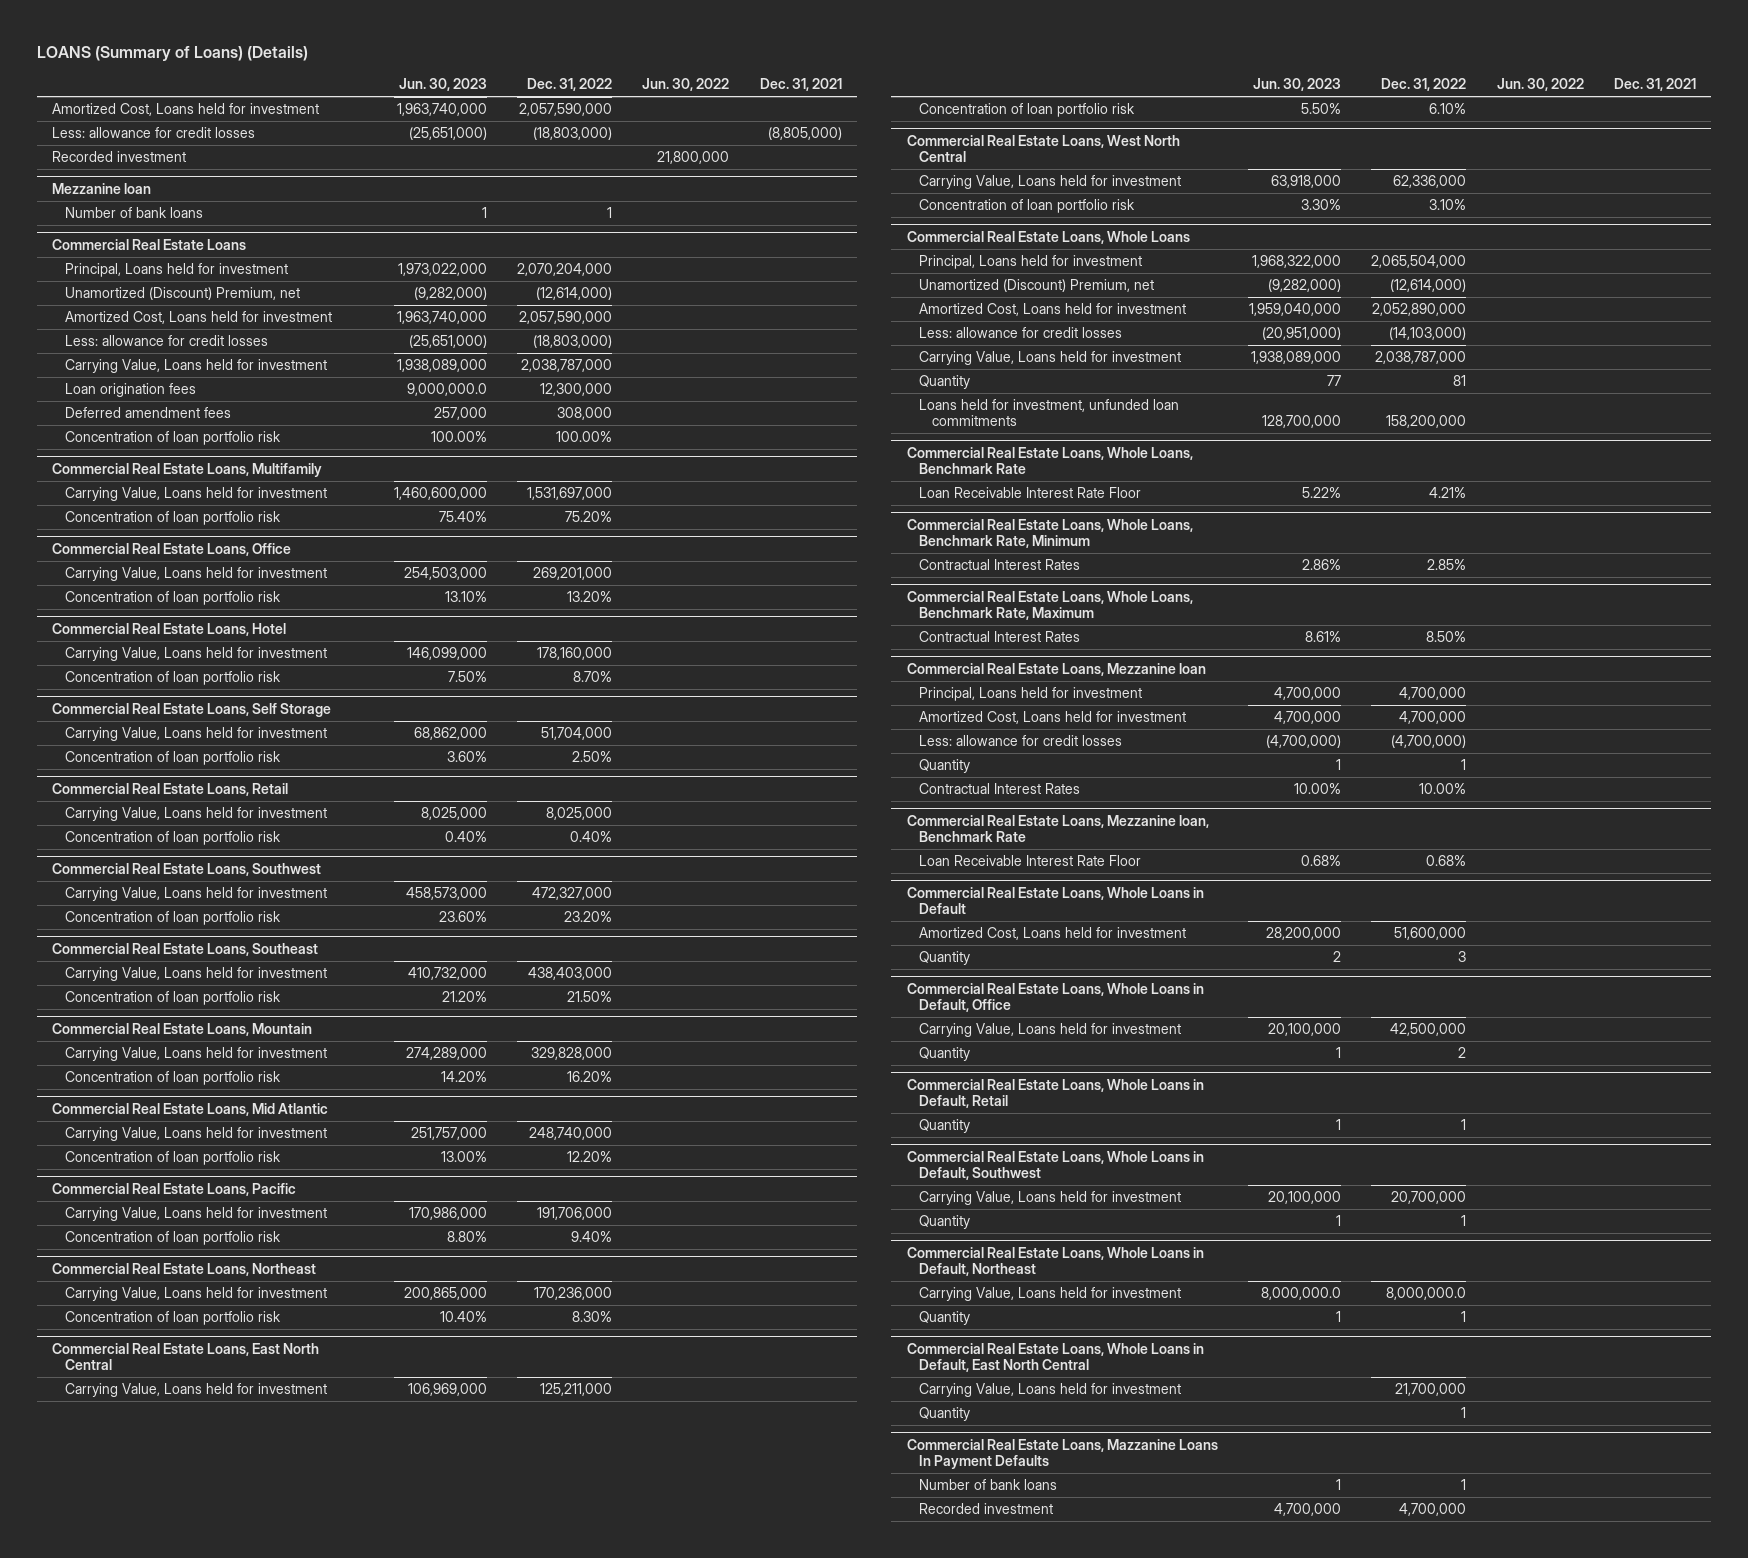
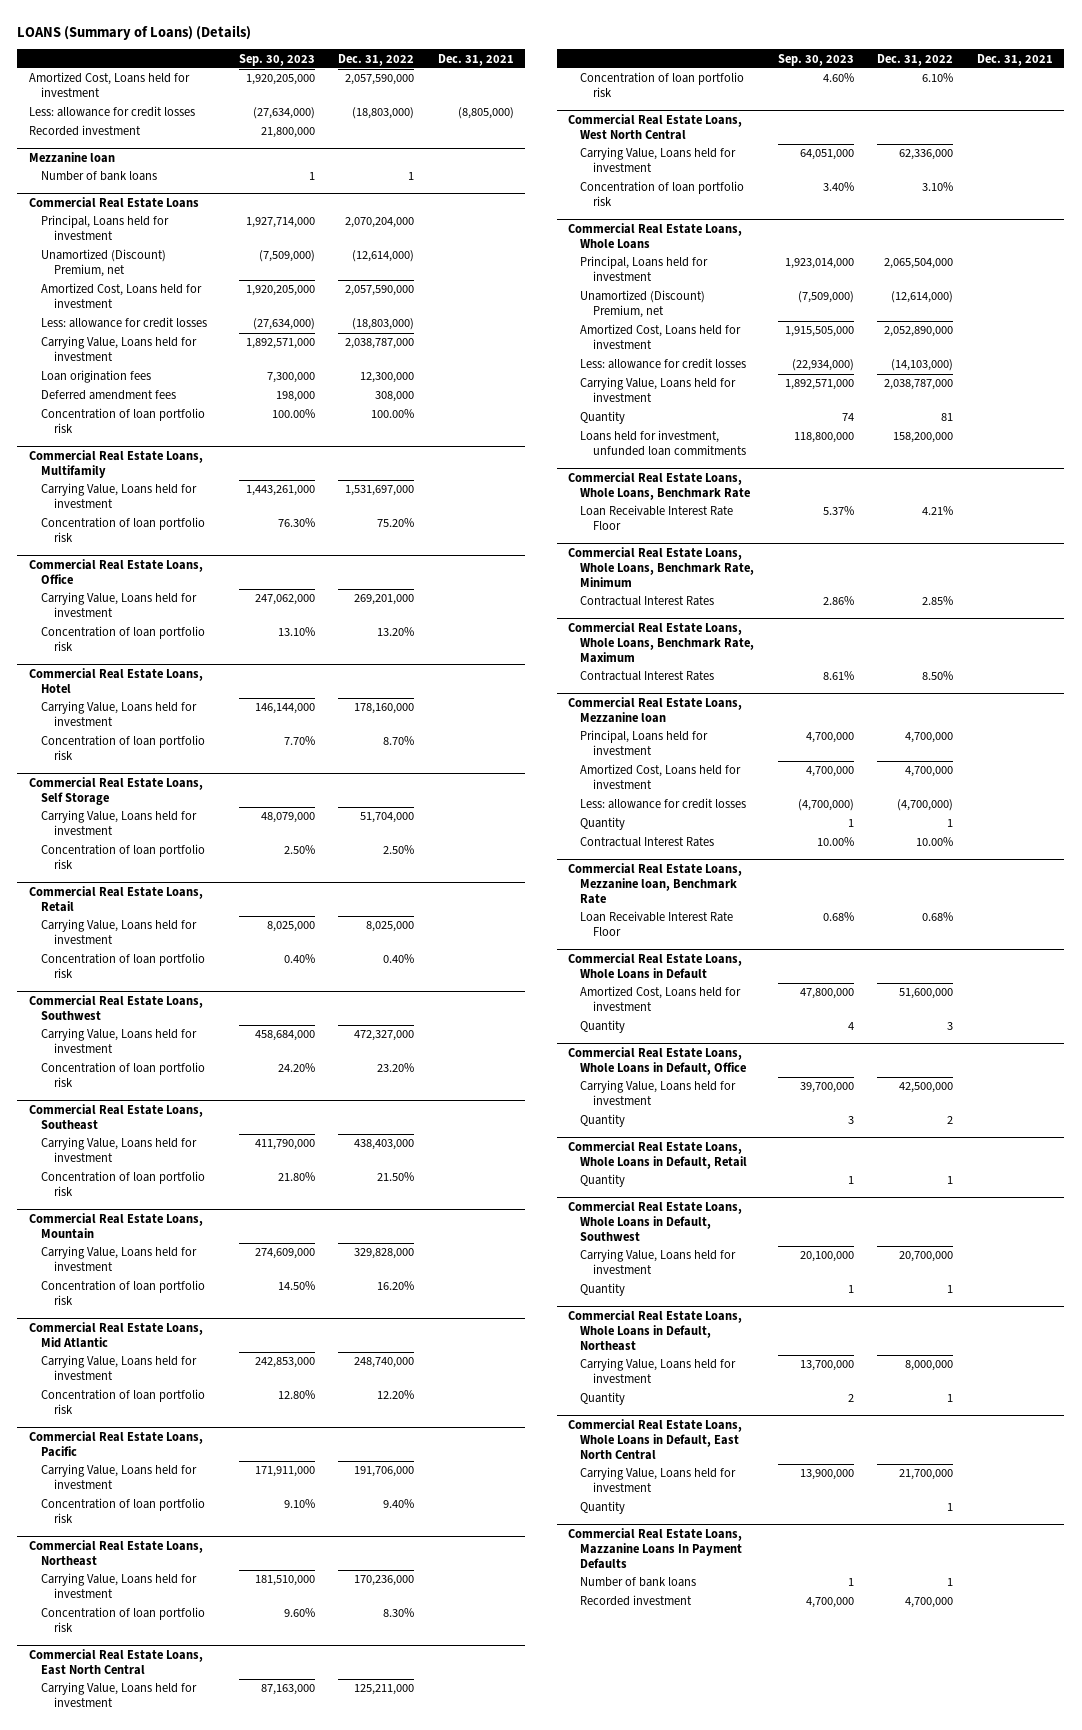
[398,78,487,92] Jun. 30, 2023 -> none
[642,78,730,92] Jun. 30, 2022 -> none
none -> [238,53,315,66] Sep. 30, 2023
[1386,1287,1467,1301] 8,000,000.0 -> [905,1360,954,1372] 8,000,000

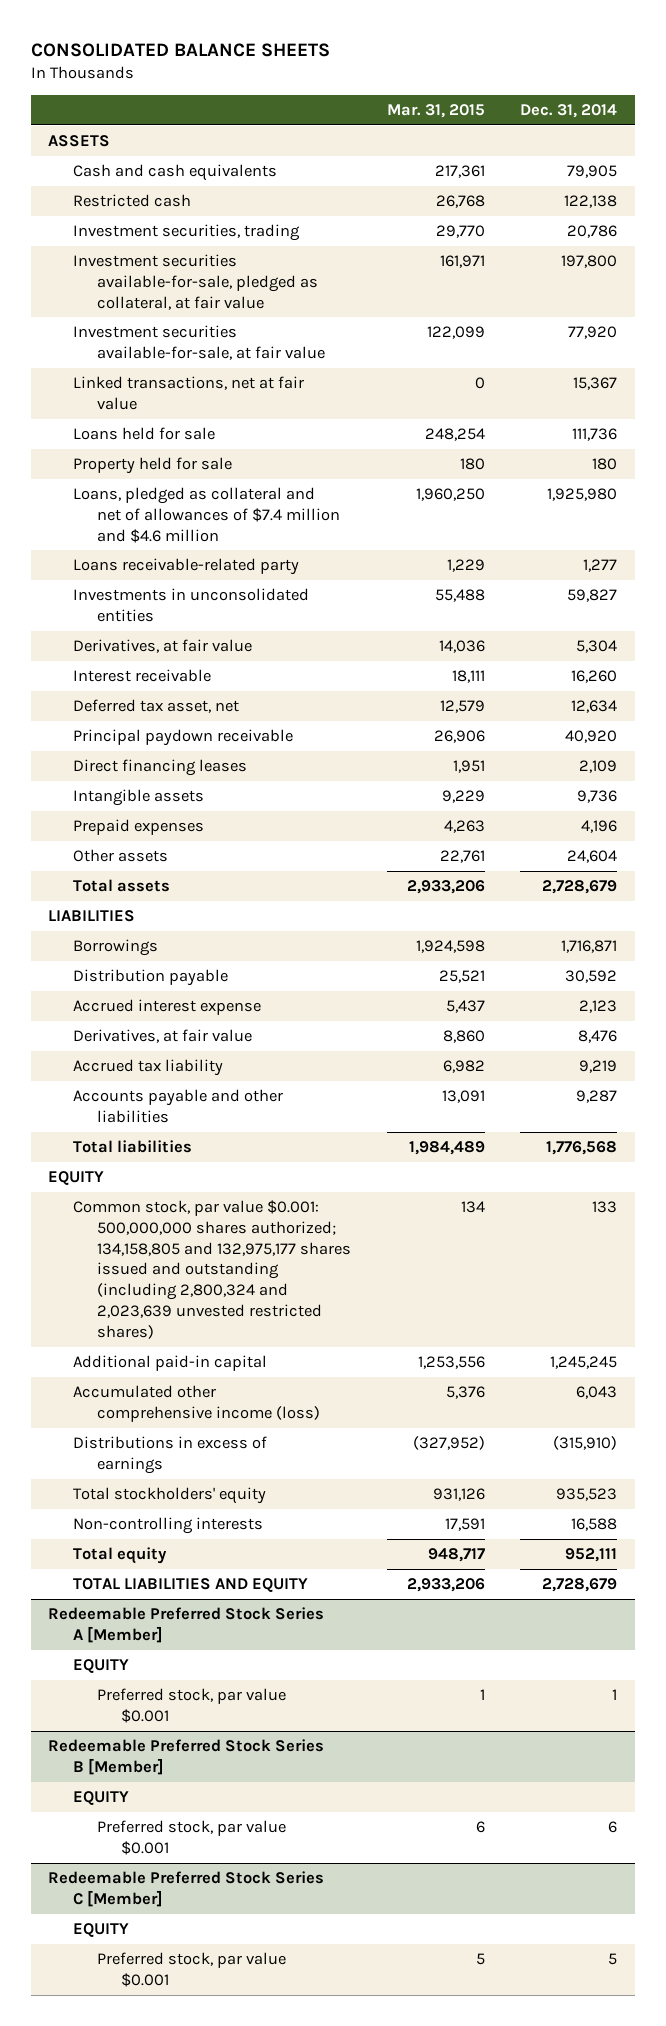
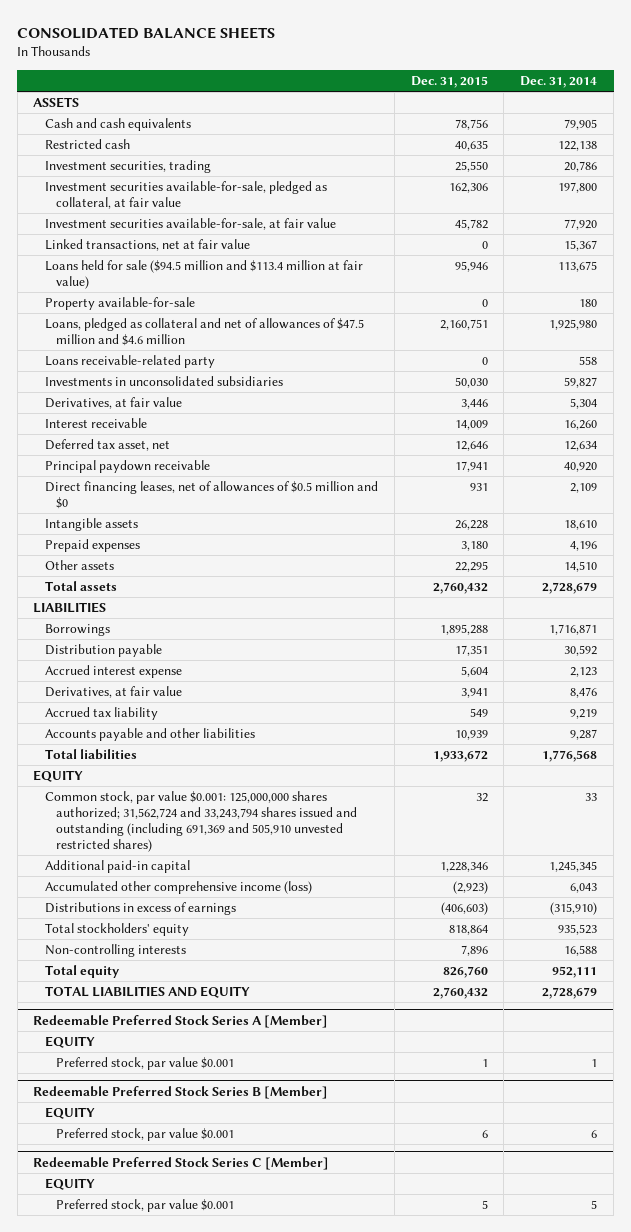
[386,103,485,118] Mar. 31, 2015 -> none
none -> [410,75,488,88] Dec. 31, 2015
[72,427,215,441] Loans held for sale -> none
none -> [44,260,363,289] Loans held for sale ($94.5 million and $113.4 million at fair value)
[72,457,232,475] Property held for sale -> [44,297,195,311] Property available-for-sale
[72,487,341,543] Loans, pledged as collateral and net of allowances of $7.4 million and $4.6 million -> [44,318,364,346] Loans, pledged as collateral and net of allowances of $47.5 million and $4.6 million
[583,559,618,573] 1,277 -> [579,356,598,366] 558
[72,588,309,622] Investments in unconsolidated entities -> [44,376,283,387] Investments in unconsolidated subsidiaries
[72,759,247,777] Direct financing leases -> [44,481,378,509] Direct financing leases, net of allowances of $0.5 million and $0
[577,790,618,804] 9,736 -> [564,520,598,531] 18,610
[567,850,618,864] 24,604 -> [564,561,598,573] 14,510
[72,1200,352,1339] Common stock, par value $0.001: 500,000,000 shares authorized; 134,158,805 and 132,975,177 shares issued and outstanding (including 2,800,324 and 2,023,639 unvested restricted shares) -> [44,791,358,852] Common stock, par value $0.001: 125,000,000 shares authorized; 31,562,724 and 33,243,794 shares issued and outstanding (including 691,369 and 505,910 unvested restricted shares)
[592,1201,618,1214] 133 -> [585,793,598,802] 33
[550,1356,618,1370] 1,245,245 -> [549,861,598,873] 1,245,345

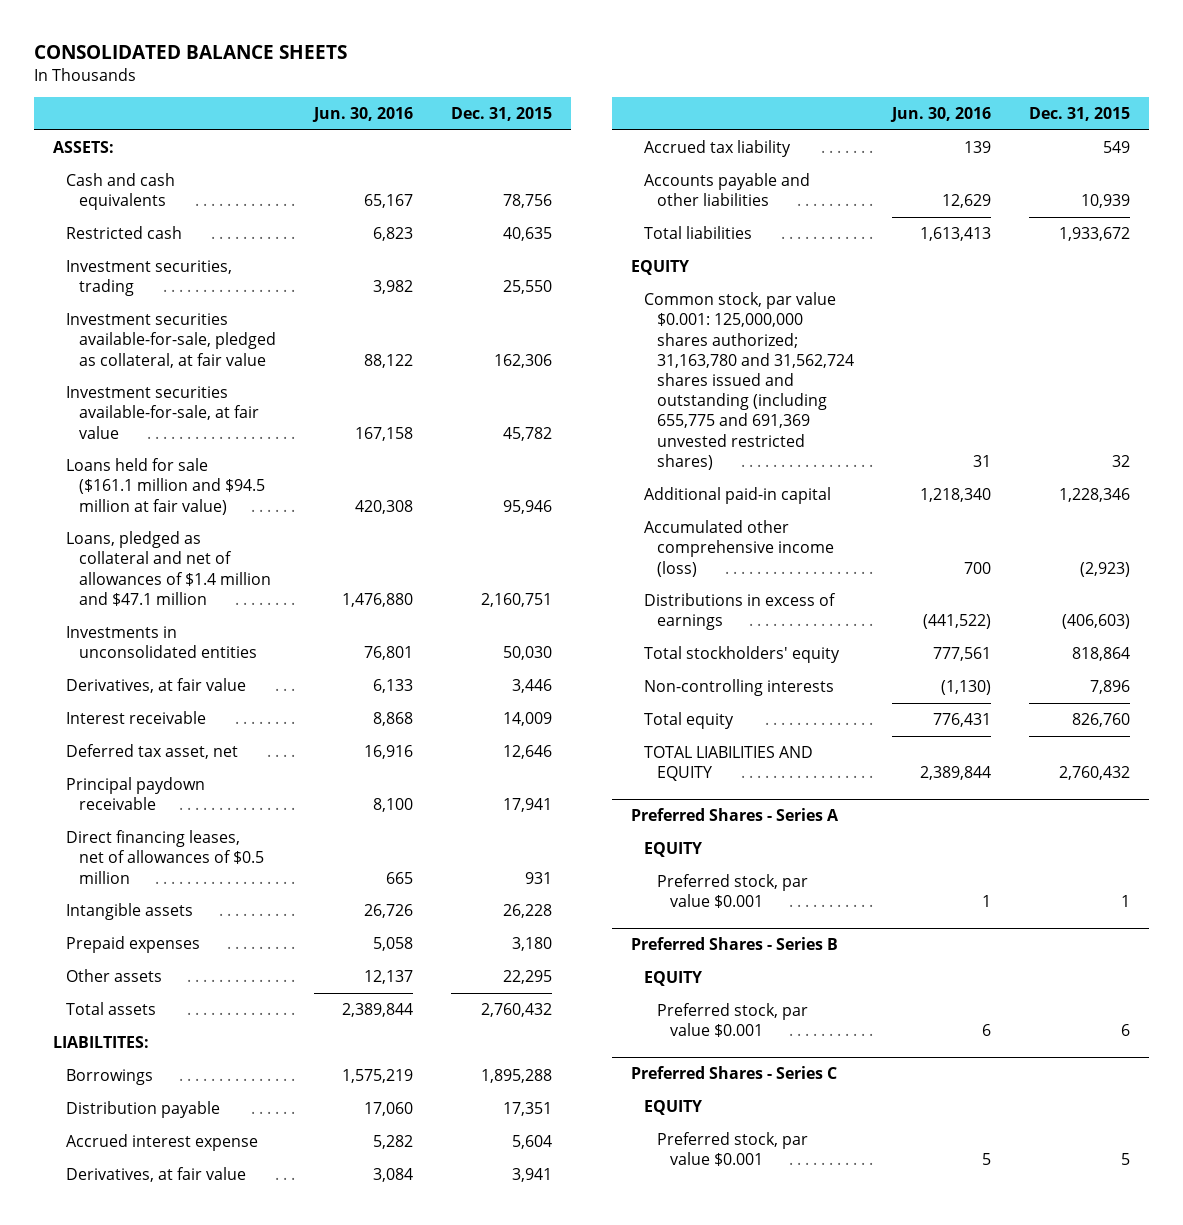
[520,75,598,88] Dec. 31, 2014 -> none
none -> [312,107,414,123] Jun. 30, 2016
[33,97,80,109] ASSETS -> [52,141,114,154] ASSETS:
[44,239,250,252] Linked transactions, net at fair value -> none
[44,297,195,311] Property available-for-sale -> none
[44,355,215,369] Loans receivable-related party -> none
[44,260,363,289] Loans held for sale ($94.5 million and $113.4 million at fair value) -> [65,458,265,515] Loans held for sale ($161.1 million and $94.5 million at fair value)
[44,318,364,346] Loans, pledged as collateral and net of allowances of $47.5 million and $4.6 million -> [65,531,271,606] Loans, pledged as collateral and net of allowances of $1.4 million and $47.1 million
[44,376,283,387] Investments in unconsolidated subsidiaries -> [65,626,257,659] Investments in unconsolidated entities
[44,481,378,509] Direct financing leases, net of allowances of $0.5 million and $0 -> [65,830,264,884] Direct financing leases, net of allowances of $0.5 million
[33,602,107,614] LIABILITIES -> [52,1036,149,1049] LIABILTITES:
[44,791,358,852] Common stock, par value $0.001: 125,000,000 shares authorized; 31,562,724 and 33,243,794 shares issued and outstanding (including 691,369 and 505,910 unvested restricted shares) -> [643,292,854,470] Common stock, par value $0.001: 125,000,000 shares authorized; 31,163,780 and 31,562,724 shares issued and outstanding (including 655,775 and 691,369 unvested restricted shares)
[33,1015,329,1029] Redeemable Preferred Stock Series A [Member] -> [630,808,839,822] Preferred Shares - Series A
[33,1086,329,1100] Redeemable Preferred Stock Series B [Member] -> [630,937,838,951] Preferred Shares - Series B
[33,1157,330,1171] Redeemable Preferred Stock Series C [Member] -> [630,1066,837,1080] Preferred Shares - Series C

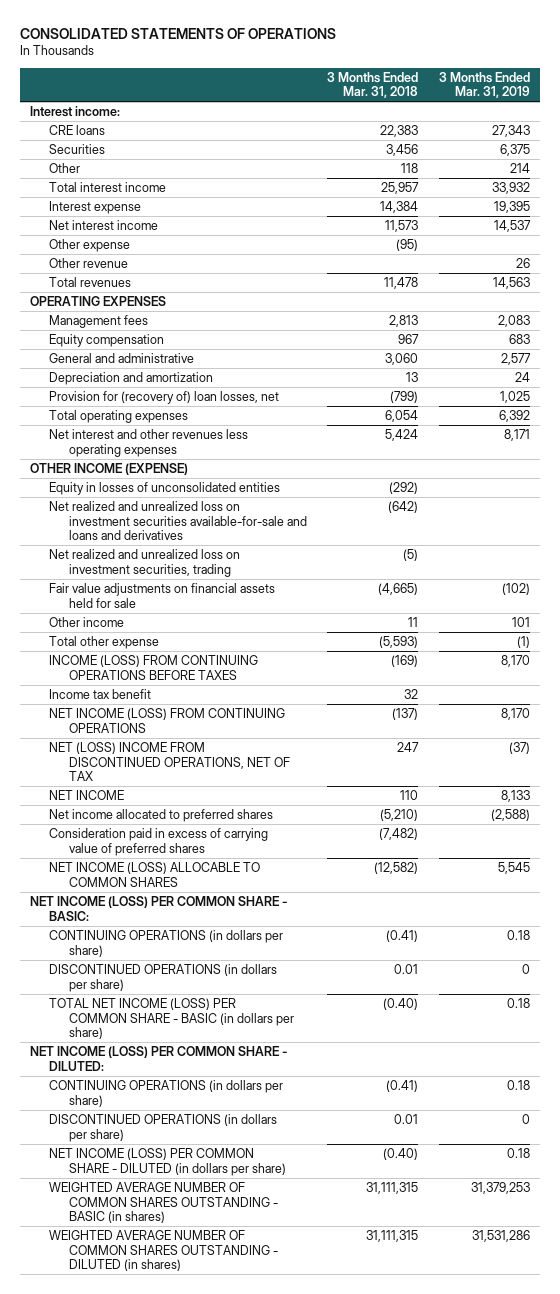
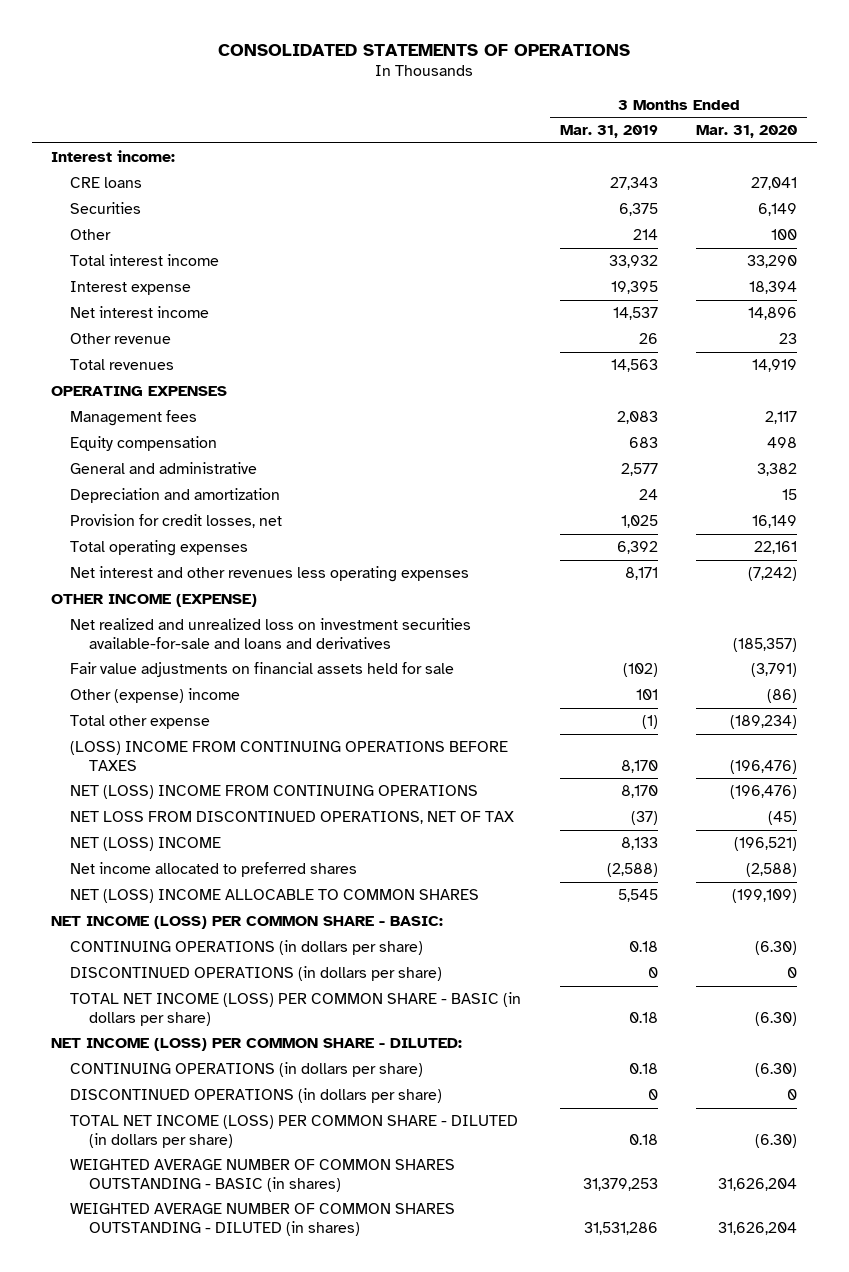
[327,71,419,99] 3 Months Ended Mar. 31, 2018 -> none
none -> [696,125,798,139] Mar. 31, 2020
[49,239,131,253] Other expense -> none
[49,391,280,405] Provision for (recovery of) loan losses, net -> [70,513,283,528] Provision for credit losses, net
[49,482,281,496] Equity in losses of unconsolidated entities -> none
[49,549,241,577] Net realized and unrealized loss on investment securities, trading -> none
[49,617,125,628] Other income -> [70,687,241,703] Other (expense) income
[49,689,152,700] Income tax benefit -> none
[49,655,259,680] INCOME (LOSS) FROM CONTINUING OPERATIONS BEFORE TAXES -> [70,740,509,771] (LOSS) INCOME FROM CONTINUING OPERATIONS BEFORE TAXES
[49,708,286,733] NET INCOME (LOSS) FROM CONTINUING OPERATIONS -> [70,784,479,799] NET (LOSS) INCOME FROM CONTINUING OPERATIONS
[49,742,290,782] NET (LOSS) INCOME FROM DISCONTINUED OPERATIONS, NET OF TAX -> [70,810,515,824] NET LOSS FROM DISCONTINUED OPERATIONS, NET OF TAX
[49,790,125,801] NET INCOME -> [70,836,222,851] NET (LOSS) INCOME
[49,828,269,856] Consideration paid in excess of carrying value of preferred shares -> none
[49,862,261,887] NET INCOME (LOSS) ALLOCABLE TO COMMON SHARES -> [70,888,480,903] NET (LOSS) INCOME ALLOCABLE TO COMMON SHARES
[49,1148,286,1176] NET INCOME (LOSS) PER COMMON SHARE - DILUTED (in dollars per share) -> [70,1114,519,1148] TOTAL NET INCOME (LOSS) PER COMMON SHARE - DILUTED (in dollars per share)

